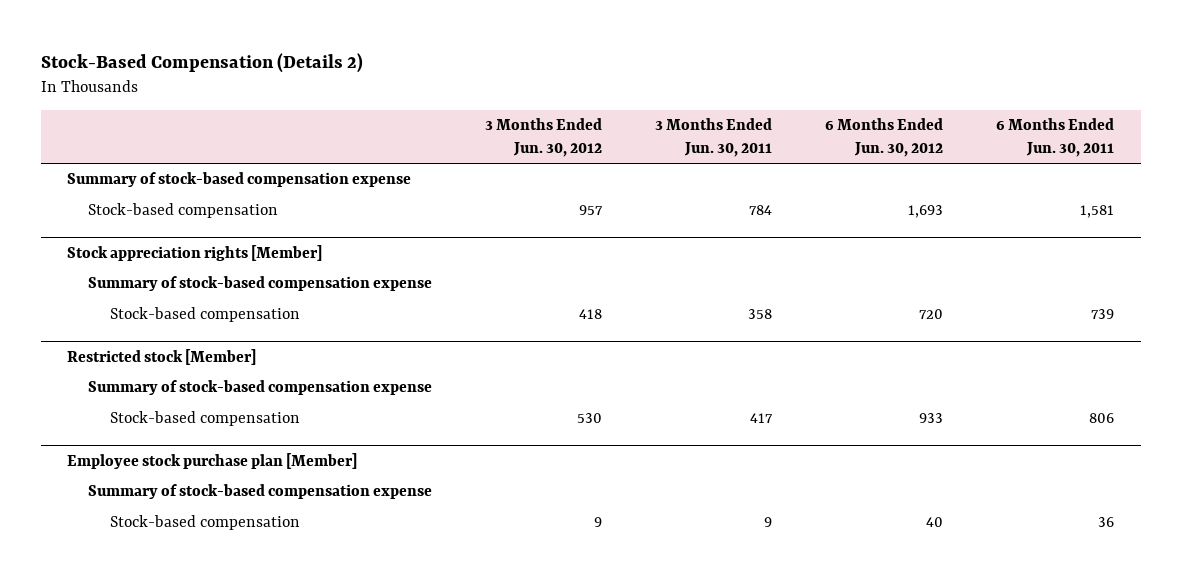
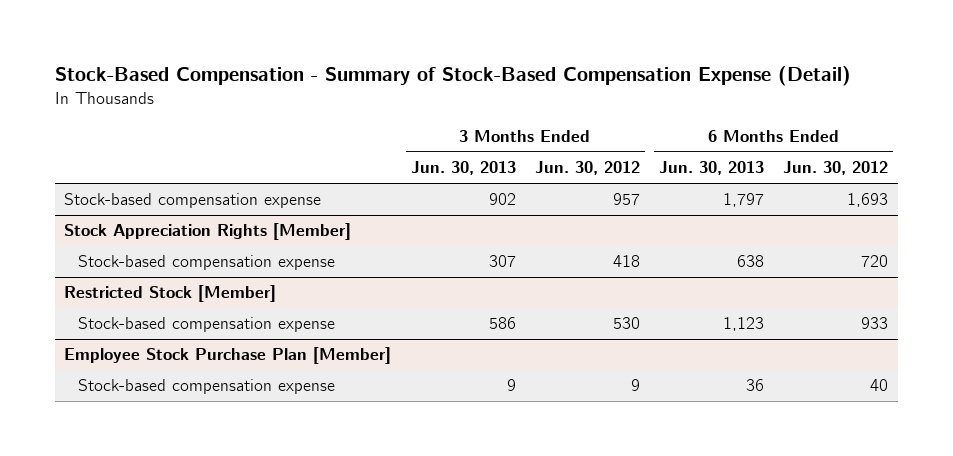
[40,53,363,74] Stock-Based Compensation (Details 2) -> [54,66,851,87] Stock-Based Compensation - Summary of Stock-Based Compensation Expense (Detail)
[655,118,773,158] 3 Months Ended Jun. 30, 2011 -> none
[996,118,1115,158] 6 Months Ended Jun. 30, 2011 -> none
none -> [410,161,516,176] Jun. 30, 2013
none -> [659,161,765,176] Jun. 30, 2013
[67,172,412,188] Summary of stock-based compensation expense -> none
[88,276,433,292] Summary of stock-based compensation expense -> none
[88,380,433,396] Summary of stock-based compensation expense -> none
[88,484,433,500] Summary of stock-based compensation expense -> none
[88,203,279,219] Stock-based compensation -> [64,193,322,209] Stock-based compensation expense
[67,244,323,261] Stock appreciation rights [Member] -> [64,223,352,241] Stock Appreciation Rights [Member]
[109,307,300,323] Stock-based compensation -> [78,255,336,271] Stock-based compensation expense
[67,348,257,365] Restricted stock [Member] -> [64,285,277,303] Restricted Stock [Member]
[109,411,300,427] Stock-based compensation -> [78,317,336,333] Stock-based compensation expense
[67,452,358,469] Employee stock purchase plan [Member] -> [64,347,392,365] Employee Stock Purchase Plan [Member]
[109,515,300,531] Stock-based compensation -> [78,379,336,395] Stock-based compensation expense

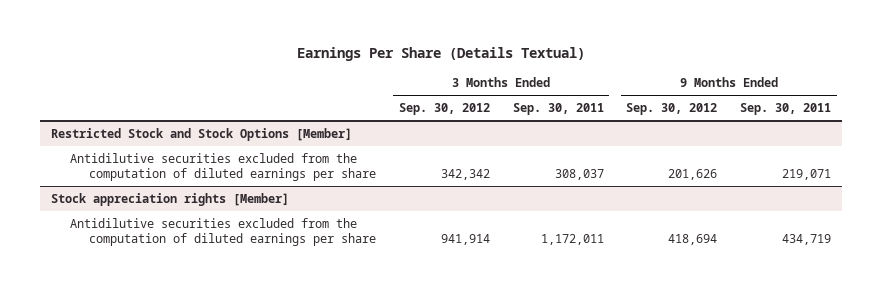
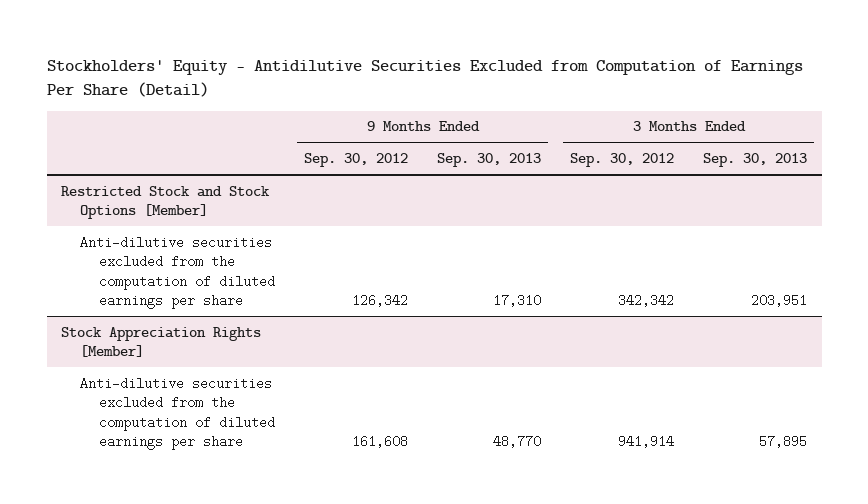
[296,47,585,62] Earnings Per Share (Details Textual) -> [46,59,803,98] Stockholders' Equity - Antidilutive Securities Excluded from Computation of Earnings Per Share (Detail)
[512,103,604,116] Sep. 30, 2011 -> none
[739,103,831,116] Sep. 30, 2011 -> none
none -> [437,153,542,168] Sep. 30, 2013
none -> [703,153,808,168] Sep. 30, 2013
[70,152,377,182] Antidilutive securities excluded from the computation of diluted earnings per share -> [80,235,275,310] Anti-dilutive securities excluded from the computation of diluted earnings per share
[668,169,718,181] 201,626 -> [352,294,409,308] 126,342
[50,192,289,206] Stock appreciation rights [Member] -> [61,326,262,358] Stock Appreciation Rights [Member]
[70,217,377,247] Antidilutive securities excluded from the computation of diluted earnings per share -> [80,376,275,451] Anti-dilutive securities excluded from the computation of diluted earnings per share
[668,234,718,246] 418,694 -> [352,435,409,449] 161,608

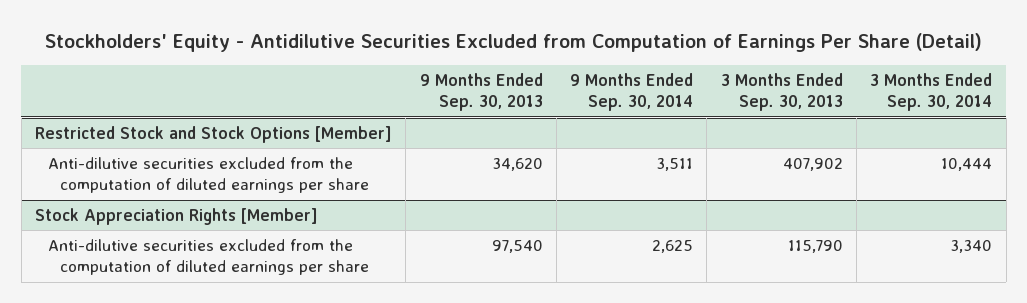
[304,153,409,168] Sep. 30, 2012 -> none
[570,153,675,168] Sep. 30, 2012 -> none
none -> [570,73,694,112] 9 Months Ended Sep. 30, 2014
none -> [870,73,993,112] 3 Months Ended Sep. 30, 2014
[493,294,542,308] 17,310 -> [491,158,543,172] 34,620
[751,294,808,308] 203,951 -> [782,158,843,172] 407,902
[493,435,542,449] 48,770 -> [491,240,543,254] 97,540
[759,435,808,449] 57,895 -> [787,240,843,254] 115,790

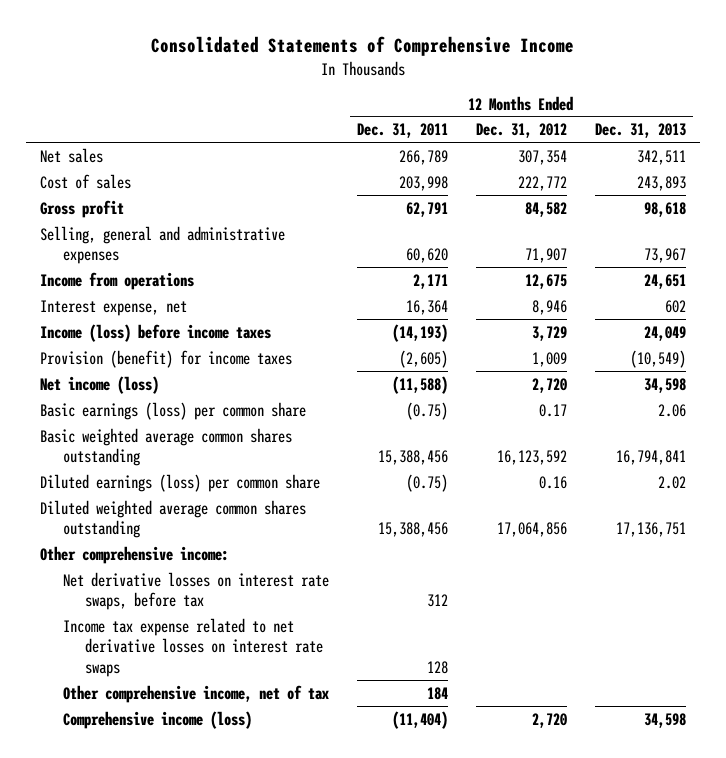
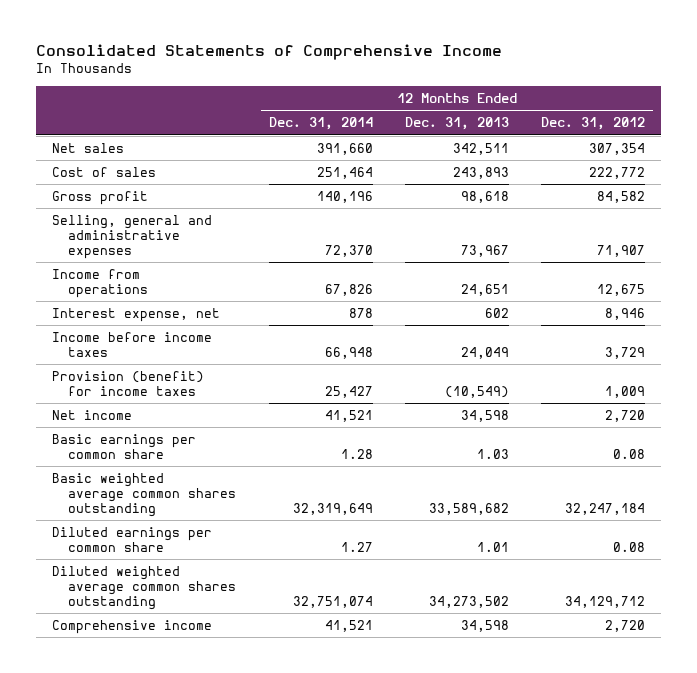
[356,123,448,139] Dec. 31, 2011 -> none
none -> [268,117,373,131] Dec. 31, 2014
[40,323,272,342] Income (loss) before income taxes -> [52,332,213,358] Income before income taxes
[40,545,230,564] Other comprehensive income: -> none
[62,571,329,611] Net derivative losses on interest rate swaps, before tax -> none
[62,617,323,678] Income tax expense related to net derivative losses on interest rate swaps -> none
[62,684,329,703] Other comprehensive income, net of tax -> none
[40,375,160,394] Net income (loss) -> [52,410,133,421] Net income
[40,401,307,420] Basic earnings (loss) per common share -> [52,434,197,460] Basic earnings per common share
[538,403,567,417] 0.17 -> [613,449,646,460] 0.08
[658,403,687,417] 2.06 -> [476,449,509,460] 1.03
[496,450,567,466] 16,123,592 -> [565,503,646,516] 32,247,184
[616,450,687,466] 16,794,841 -> [428,503,509,516] 33,589,682
[40,473,321,492] Diluted earnings (loss) per common share -> [52,527,213,553] Diluted earnings per common share
[538,475,567,489] 0.16 -> [613,542,646,553] 0.08
[658,475,687,489] 2.02 -> [476,542,509,553] 1.01
[496,522,567,538] 17,064,856 -> [565,596,646,609] 34,129,712
[616,522,687,538] 17,136,751 -> [428,596,509,609] 34,273,502
[62,710,252,729] Comprehensive income (loss) -> [52,620,213,635] Comprehensive income

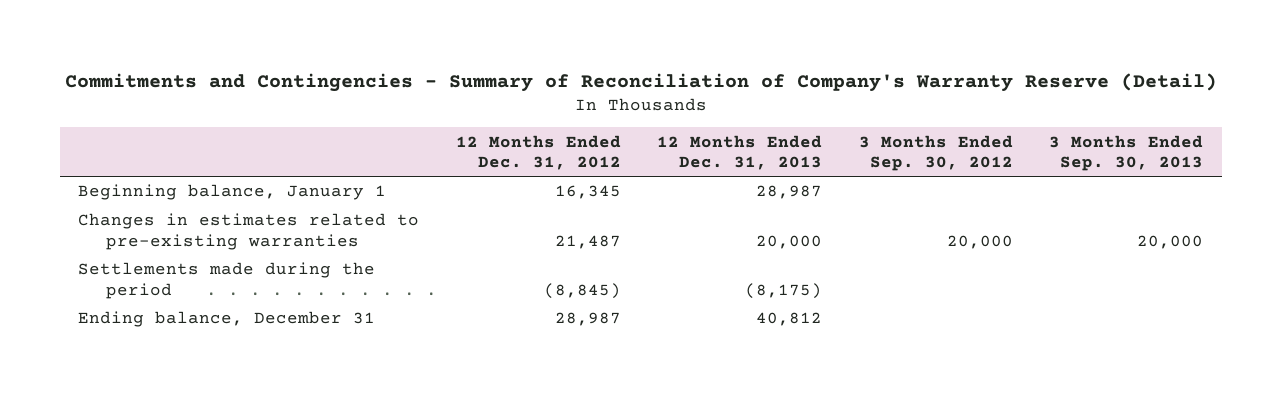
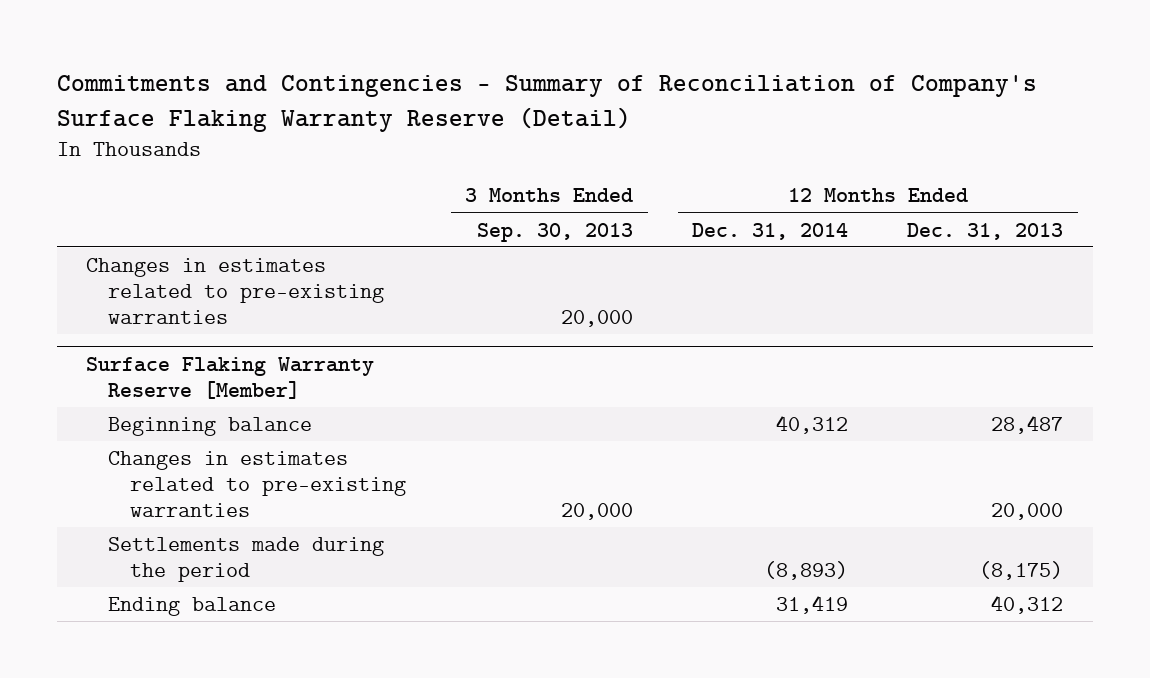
[64,72,1217,92] Commitments and Contingencies - Summary of Reconciliation of Company's Warranty Reserve (Detail) -> [56,75,1037,133] Commitments and Contingencies - Summary of Reconciliation of Company's Surface Flaking Warranty Reserve (Detail)
[455,134,621,170] 12 Months Ended Dec. 31, 2012 -> none
[858,134,1013,171] 3 Months Ended Sep. 30, 2012 -> none
none -> [692,222,849,240] Dec. 31, 2014
none -> [86,257,385,324] Changes in estimates related to pre-existing warranties
none -> [86,356,375,399] Surface Flaking Warranty Reserve [Member]
[78,184,387,201] Beginning balance, January 1 -> [108,416,313,436] Beginning balance
[756,185,823,200] 28,987 -> [991,414,1064,434] 28,487
[78,311,376,328] Ending balance, December 31 -> [108,596,277,616] Ending balance
[756,312,823,327] 40,812 -> [991,594,1064,614] 40,312

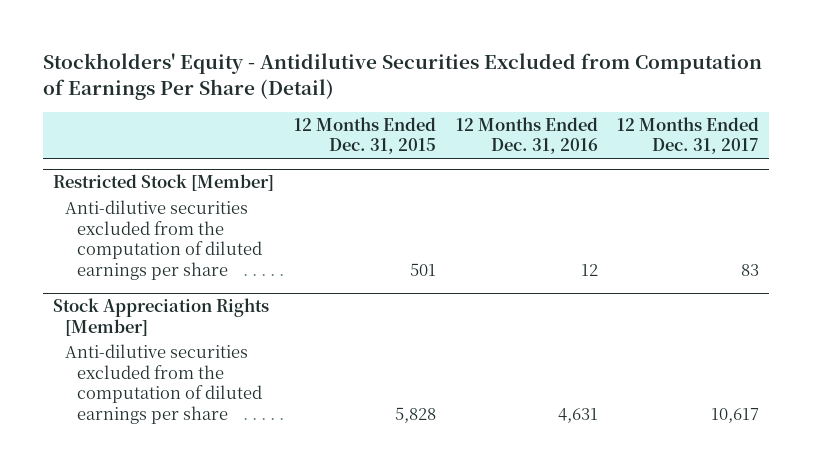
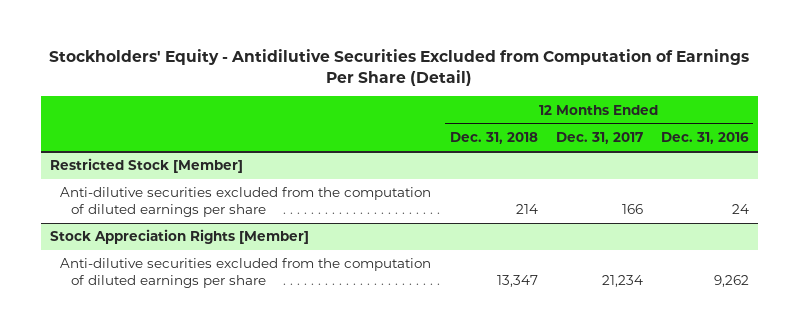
[293,116,436,155] 12 Months Ended Dec. 31, 2015 -> none
none -> [449,132,538,145] Dec. 31, 2018
[580,264,598,277] 12 -> [731,204,749,215] 24
[741,264,760,277] 83 -> [621,204,643,215] 166
[557,408,598,424] 4,631 -> [713,275,749,288] 9,262
[711,408,760,424] 10,617 -> [601,275,643,288] 21,234

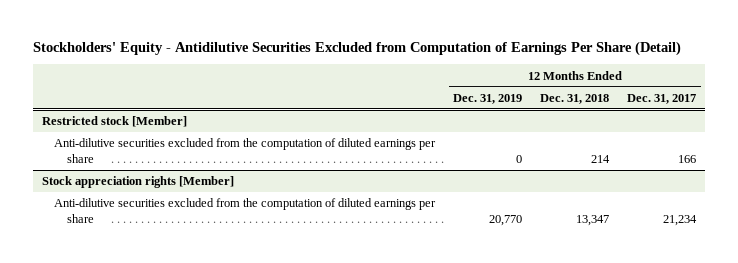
[660,132,749,145] Dec. 31, 2016 -> none
none -> [453,93,523,104] Dec. 31, 2019
[49,158,243,174] Restricted Stock [Member] -> [41,116,187,128] Restricted stock [Member]
[49,229,309,245] Stock Appreciation Rights [Member] -> [41,176,234,189] Stock appreciation rights [Member]

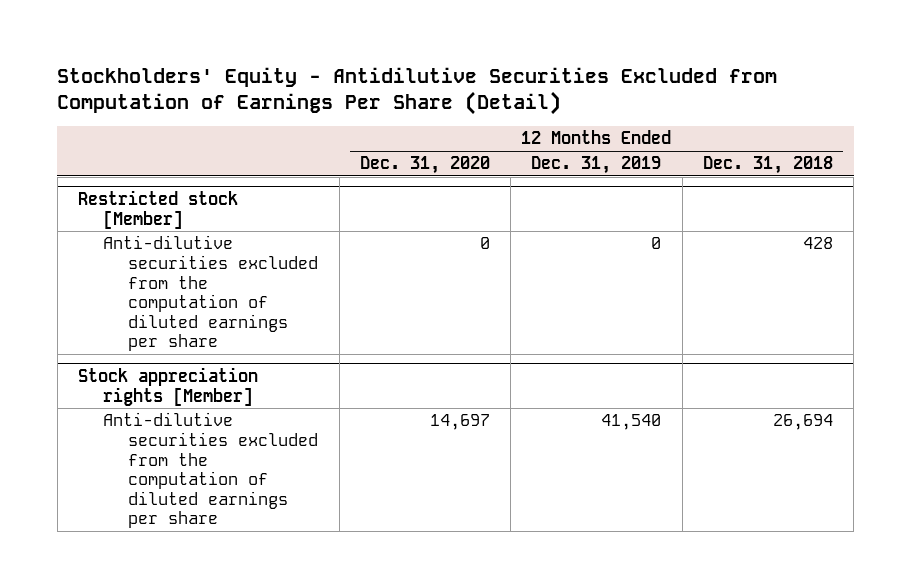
[627,93,697,104] Dec. 31, 2017 -> none
none -> [359,156,490,175] Dec. 31, 2020
[591,155,611,164] 214 -> [802,237,833,250] 428
[489,215,523,227] 20,770 -> [601,414,662,431] 41,540
[576,215,610,227] 13,347 -> [772,414,833,431] 26,694

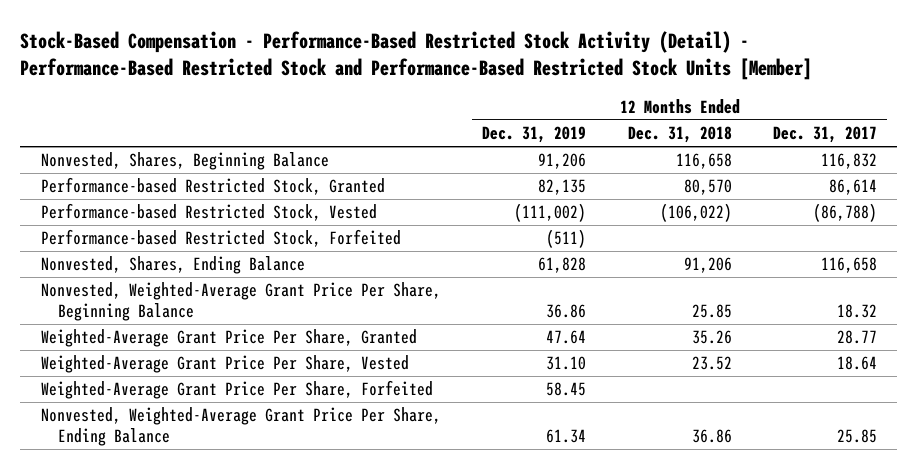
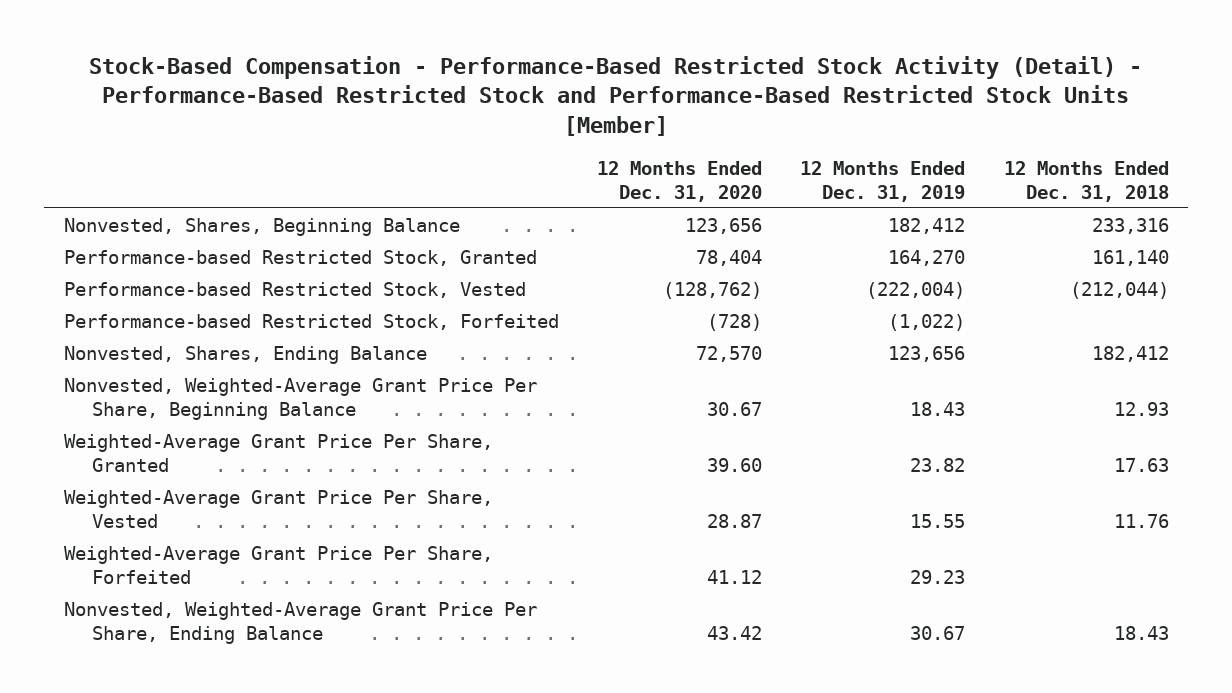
[772,126,877,144] Dec. 31, 2017 -> none
none -> [596,160,762,202] 12 Months Ended Dec. 31, 2020
[538,153,587,170] 91,206 -> [888,218,966,235] 182,412
[675,153,732,170] 116,658 -> [1091,218,1169,235] 233,316
[538,179,587,196] 82,135 -> [888,250,966,267] 164,270
[683,179,732,196] 80,570 -> [1091,250,1169,267] 161,140
[514,203,587,223] (111,002) -> [866,282,966,300] (222,004)
[659,203,732,223] (106,022) -> [1069,282,1169,300] (212,044)
[546,229,587,249] (511) -> [888,314,966,332] (1,022)
[538,257,587,274] 61,828 -> [888,346,966,363] 123,656
[683,257,732,274] 91,206 -> [1091,346,1169,363] 182,412
[546,304,587,319] 36.86 -> [910,401,966,416] 18.43
[691,304,732,319] 25.85 -> [1113,401,1169,416] 12.93
[546,330,587,345] 47.64 -> [910,457,966,472] 23.82
[691,330,732,345] 35.26 -> [1113,457,1169,472] 17.63
[546,356,587,371] 31.10 -> [910,513,966,528] 15.55
[691,356,732,371] 23.52 -> [1113,513,1169,528] 11.76
[546,382,587,397] 58.45 -> [910,569,966,584] 29.23
[546,429,587,444] 61.34 -> [910,625,966,640] 30.67
[691,429,732,444] 36.86 -> [1113,625,1169,640] 18.43

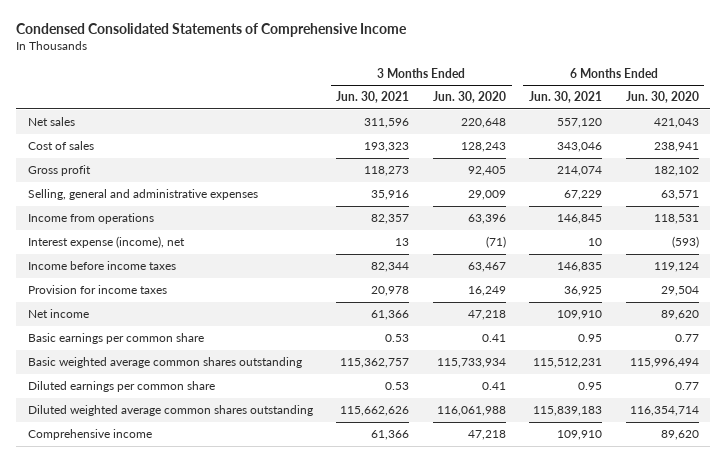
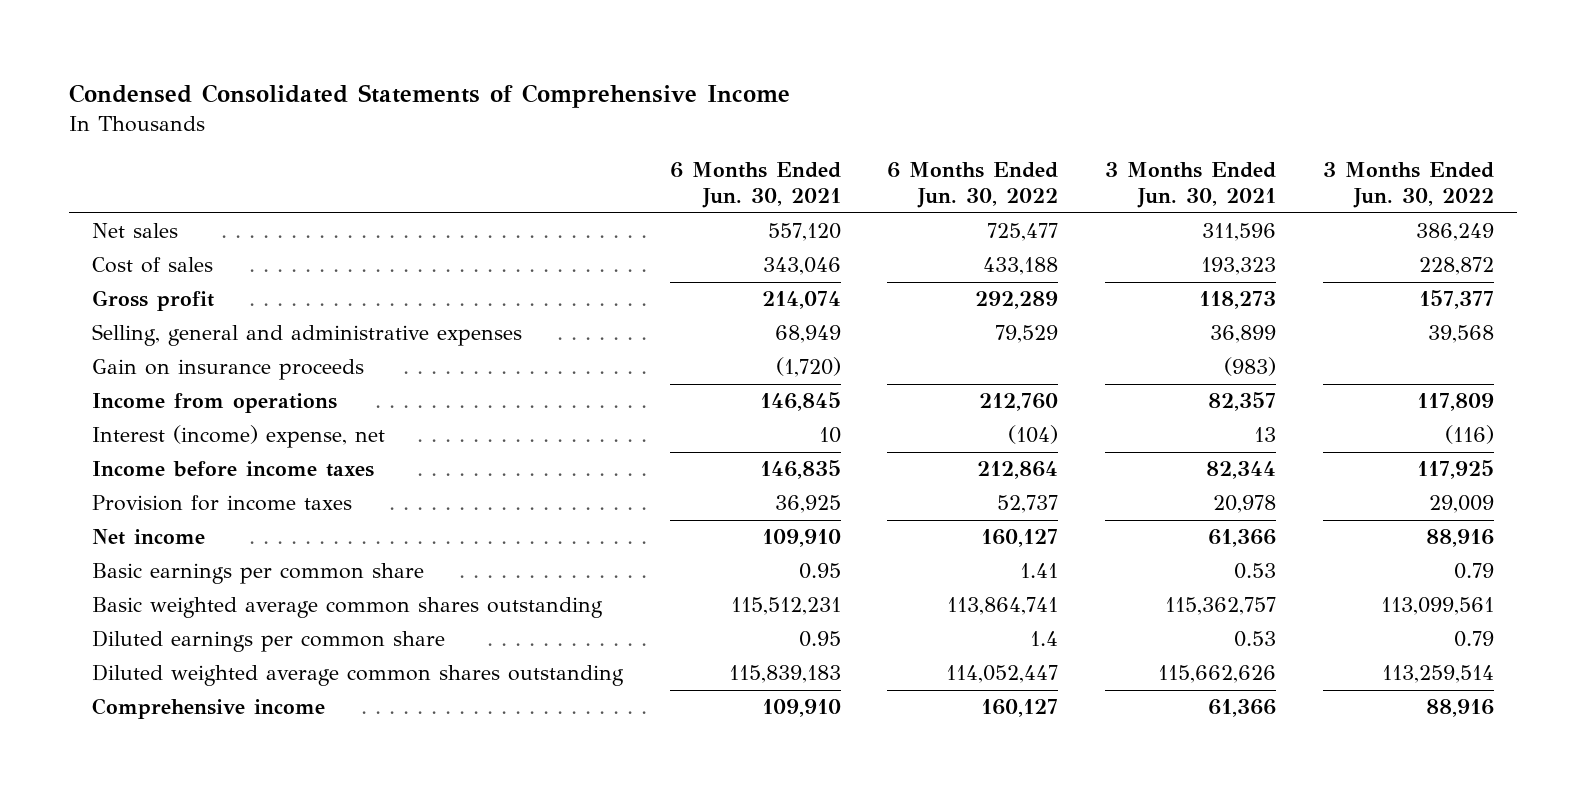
[432,91,506,104] Jun. 30, 2020 -> none
[625,91,699,104] Jun. 30, 2020 -> none
none -> [887,162,1059,209] 6 Months Ended Jun. 30, 2022
none -> [1322,162,1494,209] 3 Months Ended Jun. 30, 2022
[371,189,410,200] 35,916 -> [1209,325,1276,344] 36,899
[564,189,603,200] 67,229 -> [774,325,841,344] 68,949
none -> [92,359,365,381] Gain on insurance proceeds
[28,235,186,248] Interest expense (income), net -> [92,425,386,449] Interest (income) expense, net

